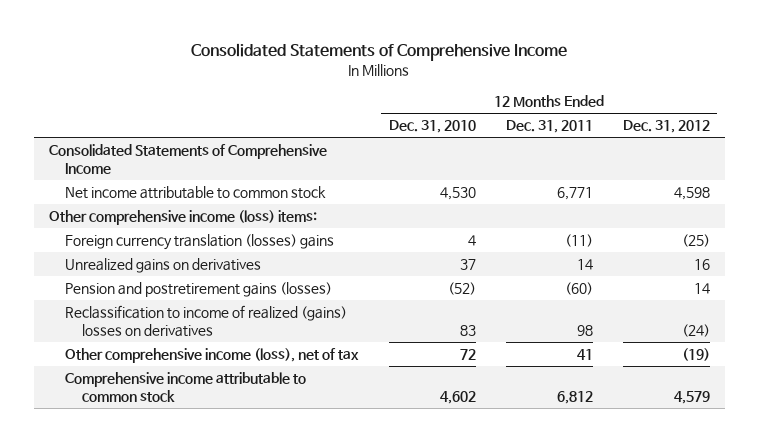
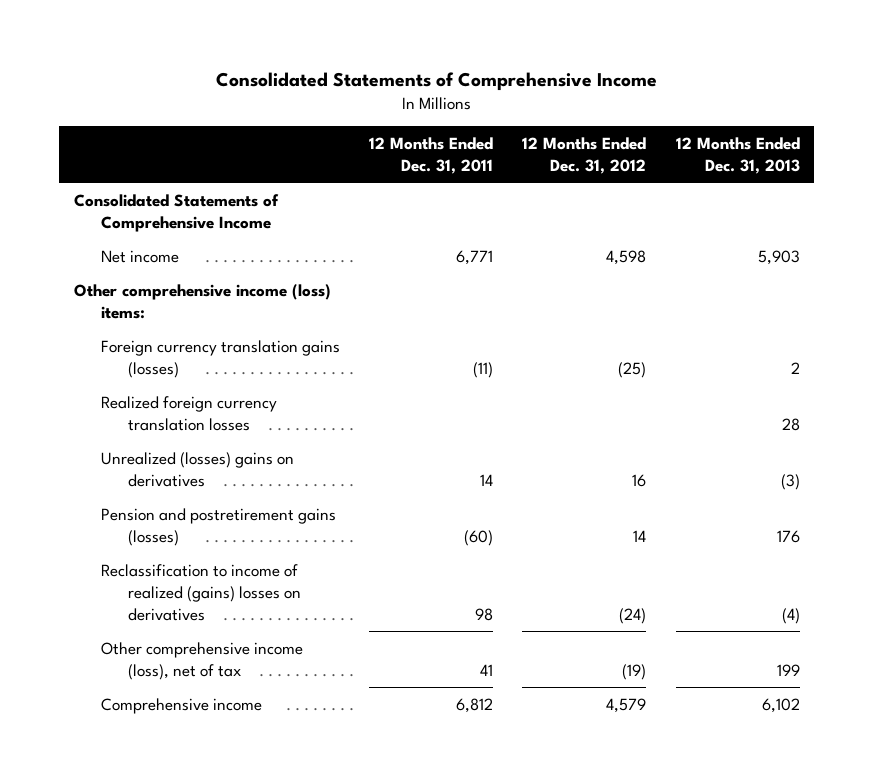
[388,120,476,134] Dec. 31, 2010 -> none
none -> [675,136,800,174] 12 Months Ended Dec. 31, 2013
[65,186,327,200] Net income attributable to common stock -> [100,249,179,263] Net income
[65,234,335,251] Foreign currency translation (losses) gains -> [100,339,340,378] Foreign currency translation gains (losses)
none -> [100,395,277,431] Realized foreign currency translation losses
[65,258,262,274] Unrealized gains on derivatives -> [100,451,294,487] Unrealized (losses) gains on derivatives
[65,372,307,403] Comprehensive income attributable to common stock -> [100,697,262,714] Comprehensive income

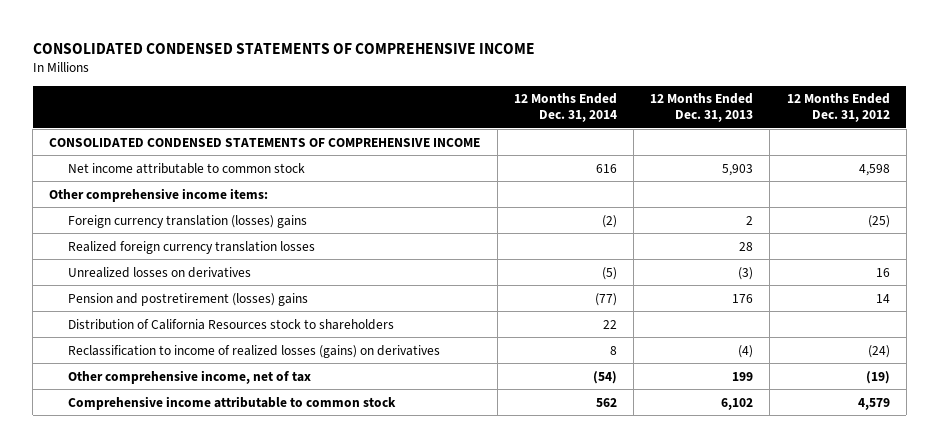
[215,71,657,91] Consolidated Statements of Comprehensive Income -> [32,42,535,54] CONSOLIDATED CONDENSED STATEMENTS OF COMPREHENSIVE INCOME
[369,136,494,174] 12 Months Ended Dec. 31, 2011 -> none
none -> [513,93,617,123] 12 Months Ended Dec. 31, 2014
[73,193,279,232] Consolidated Statements of Comprehensive Income -> [49,137,481,147] CONSOLIDATED CONDENSED STATEMENTS OF COMPREHENSIVE INCOME
[100,249,179,263] Net income -> [67,162,305,174] Net income attributable to common stock
[73,283,331,319] Other comprehensive income (loss) items: -> [49,187,269,202] Other comprehensive income items:
[100,339,340,378] Foreign currency translation gains (losses) -> [67,214,307,228] Foreign currency translation (losses) gains
[100,451,294,487] Unrealized (losses) gains on derivatives -> [67,266,251,278] Unrealized losses on derivatives
[100,507,336,546] Pension and postretirement gains (losses) -> [67,292,308,306] Pension and postretirement (losses) gains
none -> [67,318,394,330] Distribution of California Resources stock to shareholders
[100,563,301,621] Reclassification to income of realized (gains) losses on derivatives -> [67,344,440,358] Reclassification to income of realized losses (gains) on derivatives
[100,641,303,680] Other comprehensive income (loss), net of tax -> [67,369,311,384] Other comprehensive income, net of tax
[100,697,262,714] Comprehensive income -> [67,395,396,410] Comprehensive income attributable to common stock

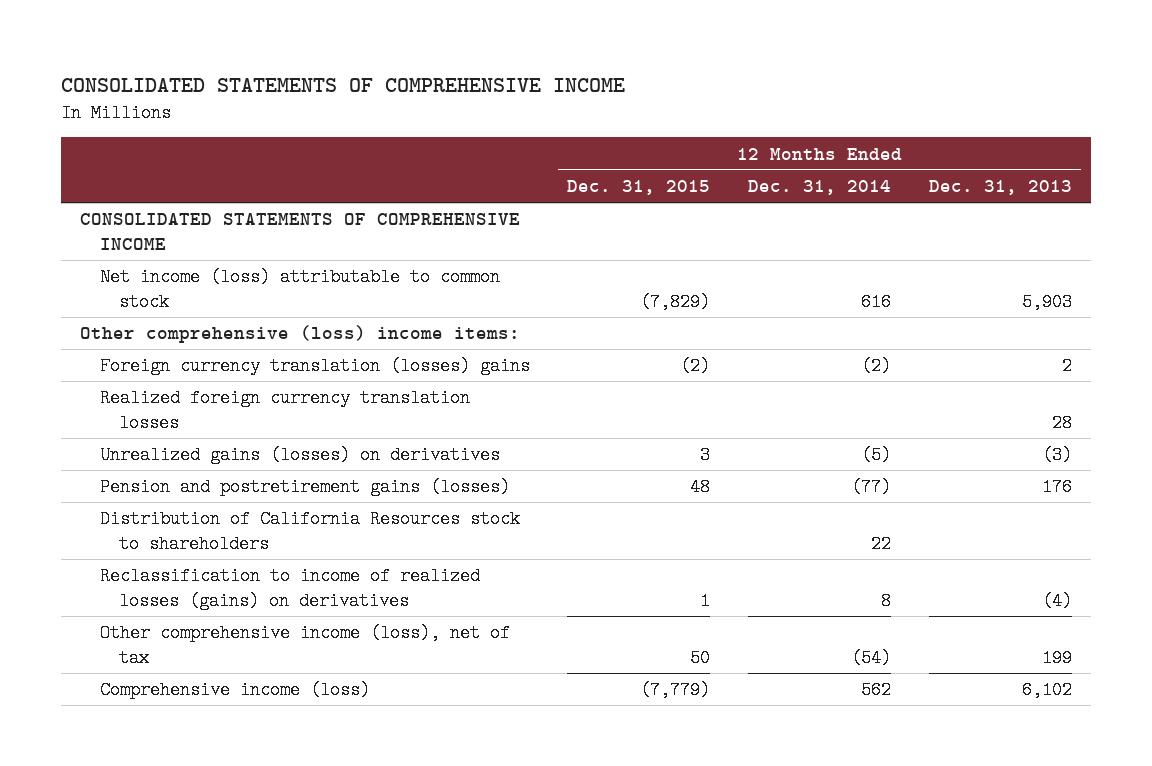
[32,42,535,54] CONSOLIDATED CONDENSED STATEMENTS OF COMPREHENSIVE INCOME -> [61,77,626,92] CONSOLIDATED STATEMENTS OF COMPREHENSIVE INCOME
[786,93,890,123] 12 Months Ended Dec. 31, 2012 -> none
none -> [567,180,711,196] Dec. 31, 2015
[49,137,481,147] CONSOLIDATED CONDENSED STATEMENTS OF COMPREHENSIVE INCOME -> [80,213,521,251] CONSOLIDATED STATEMENTS OF COMPREHENSIVE INCOME
[67,162,305,174] Net income attributable to common stock -> [99,268,500,312] Net income (loss) attributable to common stock
[49,187,269,202] Other comprehensive income items: -> [80,325,521,344] Other comprehensive (loss) income items:
[67,266,251,278] Unrealized losses on derivatives -> [99,446,500,465] Unrealized gains (losses) on derivatives
[67,292,308,306] Pension and postretirement (losses) gains -> [99,478,510,497] Pension and postretirement gains (losses)
[67,369,311,384] Other comprehensive income, net of tax -> [99,624,510,668] Other comprehensive income (loss), net of tax
[67,395,396,410] Comprehensive income attributable to common stock -> [99,681,370,700] Comprehensive income (loss)

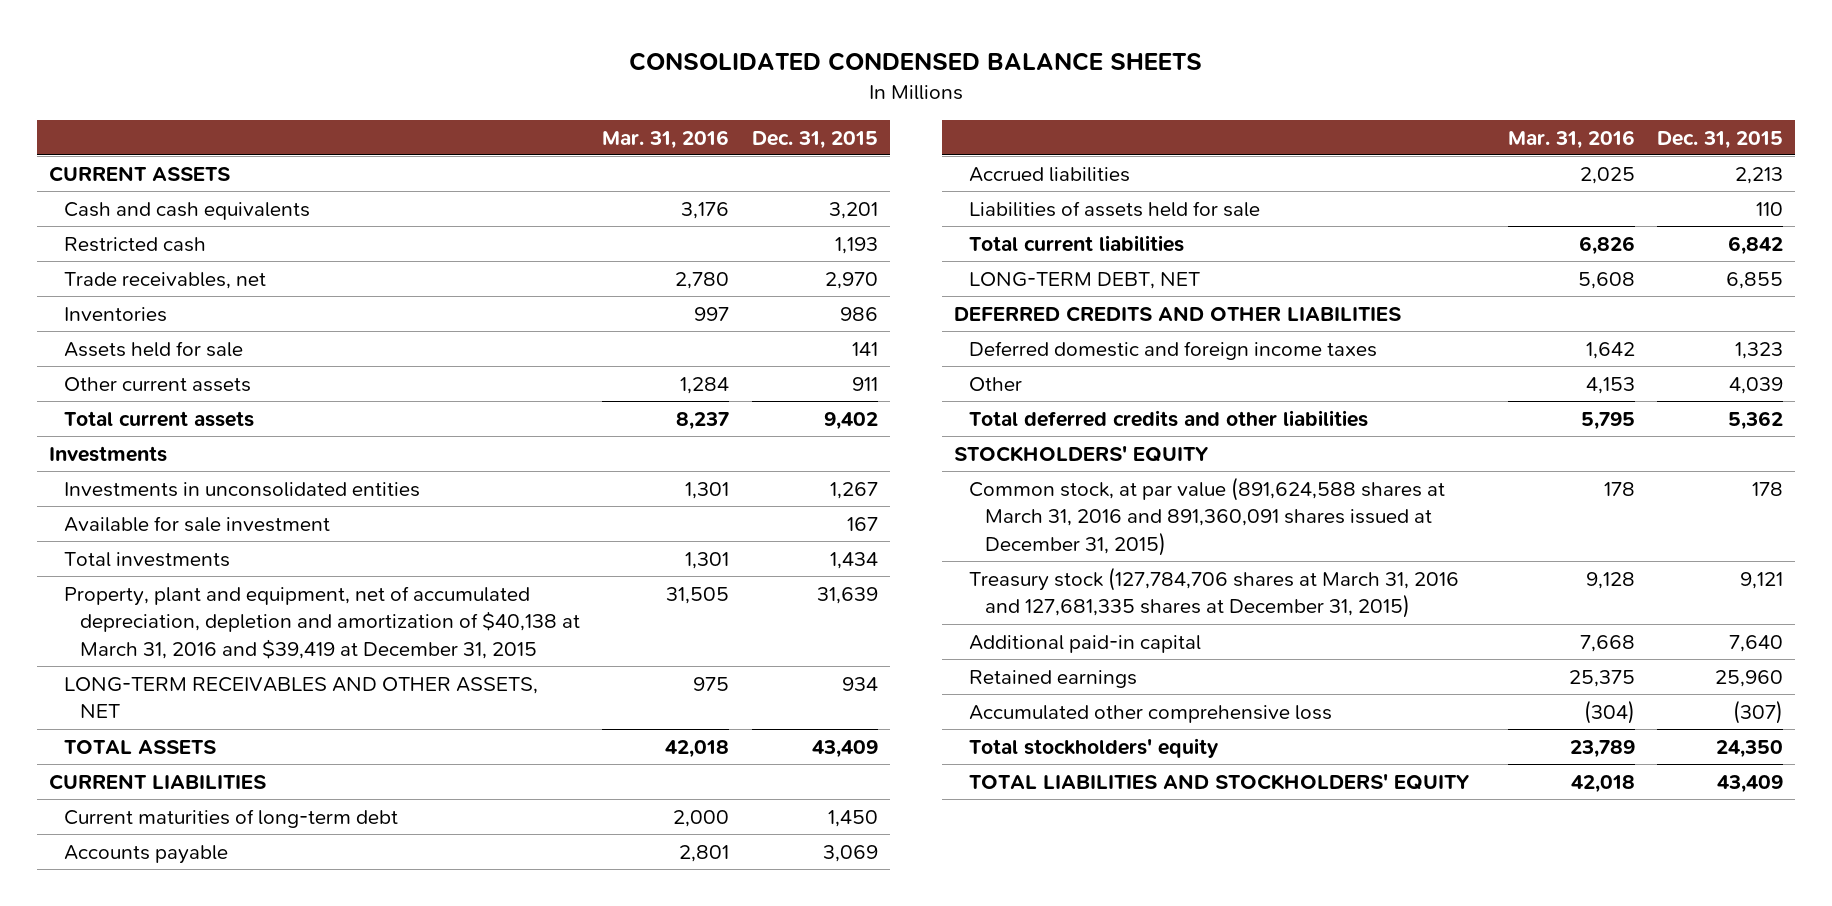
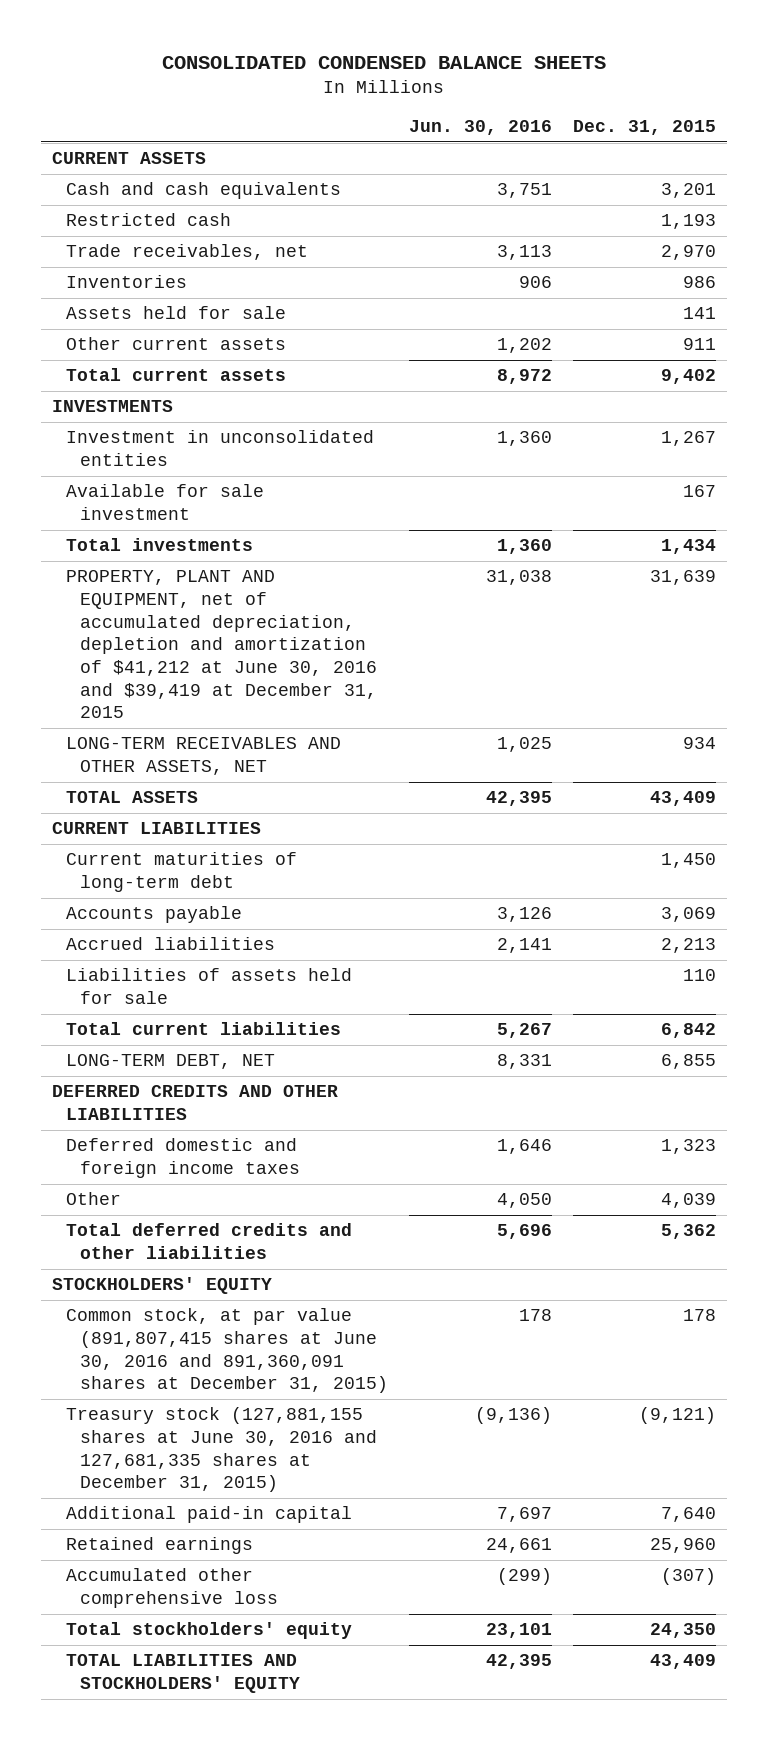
[602,129,730,149] Mar. 31, 2016 -> none
none -> [409,119,553,135] Jun. 30, 2016
[48,445,167,462] Investments -> [51,400,173,413] INVESTMENTS
[64,481,421,497] Investments in unconsolidated entities -> [65,430,374,467] Investment in unconsolidated entities
[64,585,580,659] Property, plant and equipment, net of accumulated depreciation, depletion and amortization of $40,138 at March 31, 2016 and $39,419 at December 31, 2015 -> [65,570,378,719] PROPERTY, PLANT AND EQUIPMENT, net of accumulated depreciation, depletion and amortization of $41,212 at June 30, 2016 and $39,419 at December 31, 2015
[969,476,1446,556] Common stock, at par value (891,624,588 shares at March 31, 2016 and 891,360,091 shares issued at December 31, 2015) -> [65,1308,389,1394] Common stock, at par value (891,807,415 shares at June 30, 2016 and 891,360,091 shares at December 31, 2015)
[969,566,1460,619] Treasury stock (127,784,706 shares at March 31, 2016 and 127,681,335 shares at December 31, 2015) -> [65,1407,378,1493] Treasury stock (127,881,155 shares at June 30, 2016 and 127,681,335 shares at December 31, 2015)
[1740,571,1784,589] 9,121 -> [639,1407,717,1425] (9,121)

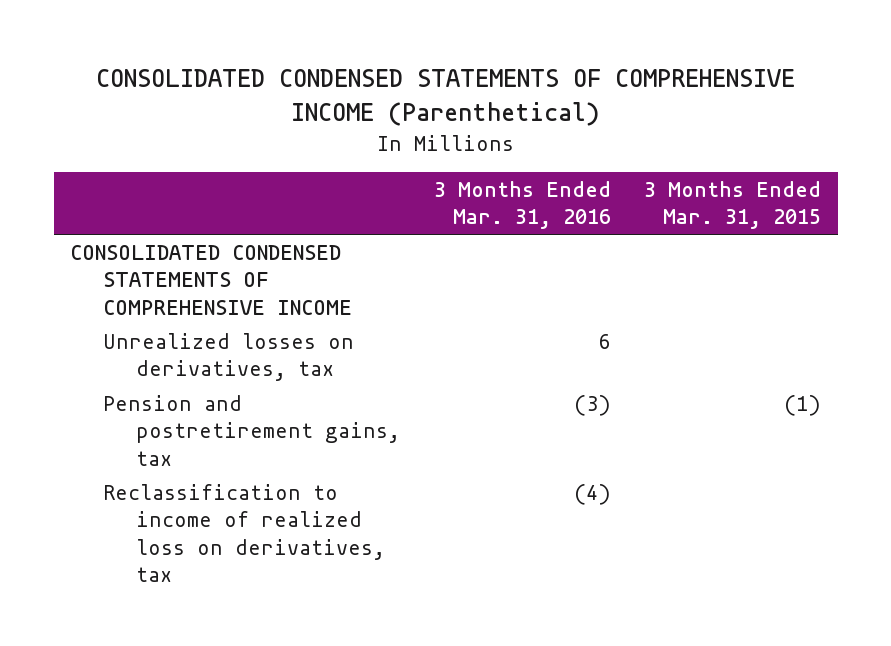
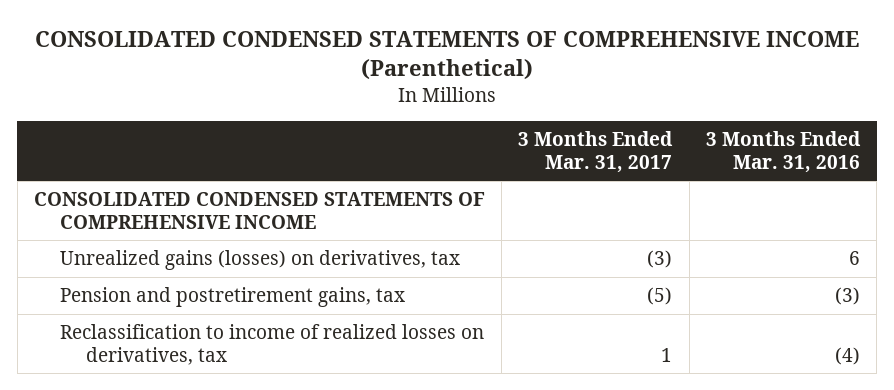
[643,180,821,230] 3 Months Ended Mar. 31, 2015 -> none
none -> [518,131,674,173] 3 Months Ended Mar. 31, 2017
[103,332,355,382] Unrealized losses on derivatives, tax -> [59,250,460,271] Unrealized gains (losses) on derivatives, tax
[103,483,386,583] Reclassification to income of realized loss on derivatives, tax -> [59,324,484,365] Reclassification to income of realized losses on derivatives, tax

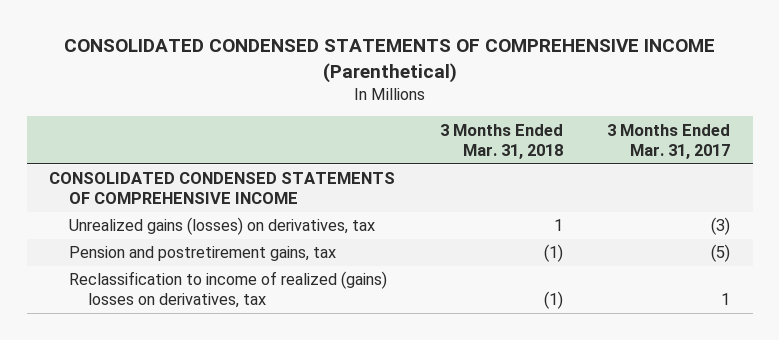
[706,131,862,173] 3 Months Ended Mar. 31, 2016 -> none
none -> [439,123,563,159] 3 Months Ended Mar. 31, 2018
[59,324,484,365] Reclassification to income of realized losses on derivatives, tax -> [68,271,387,309] Reclassification to income of realized (gains) losses on derivatives, tax

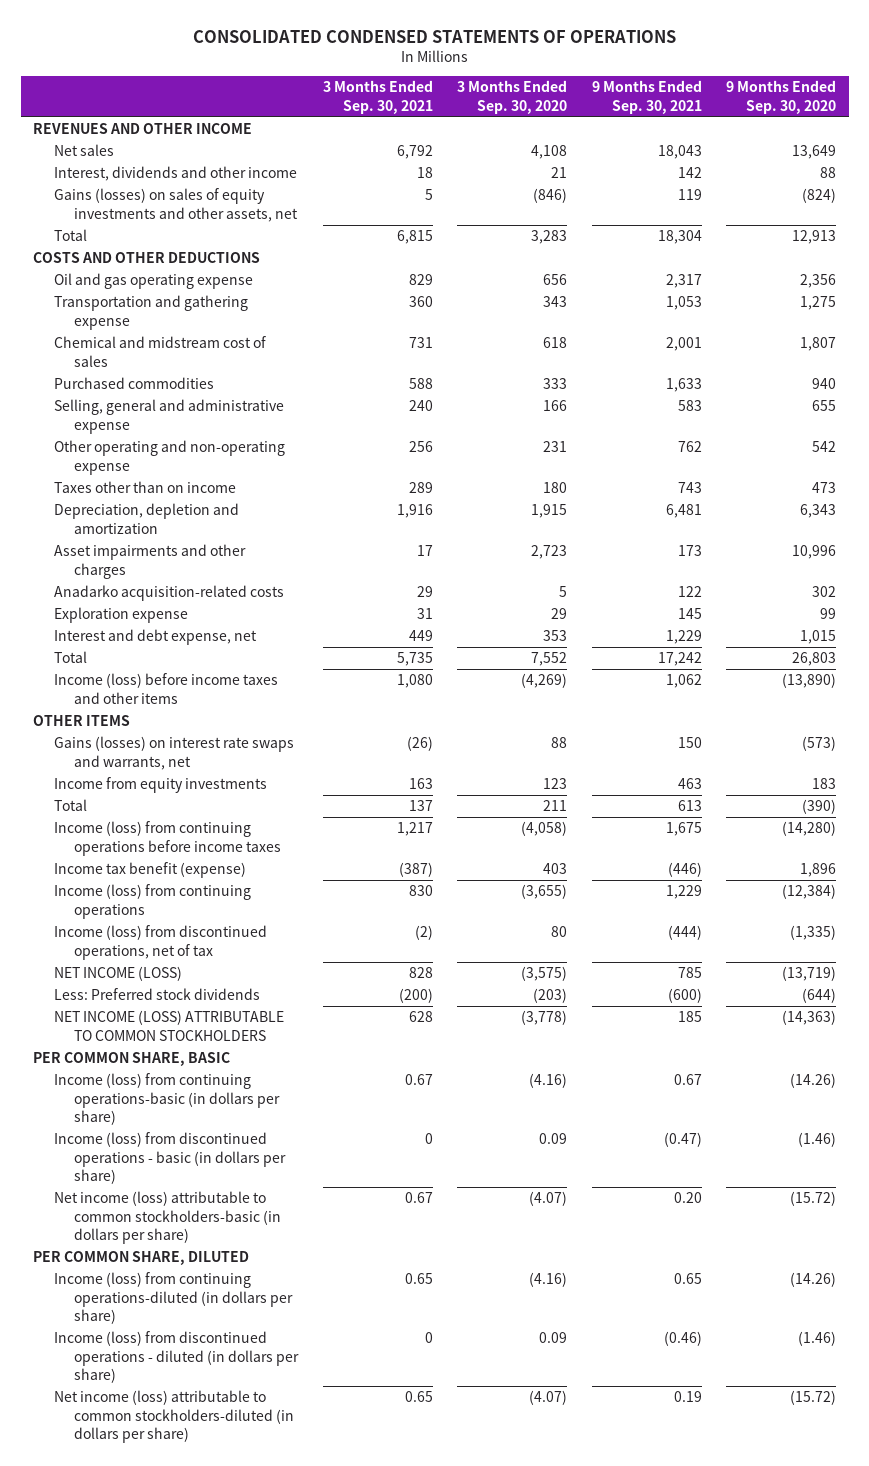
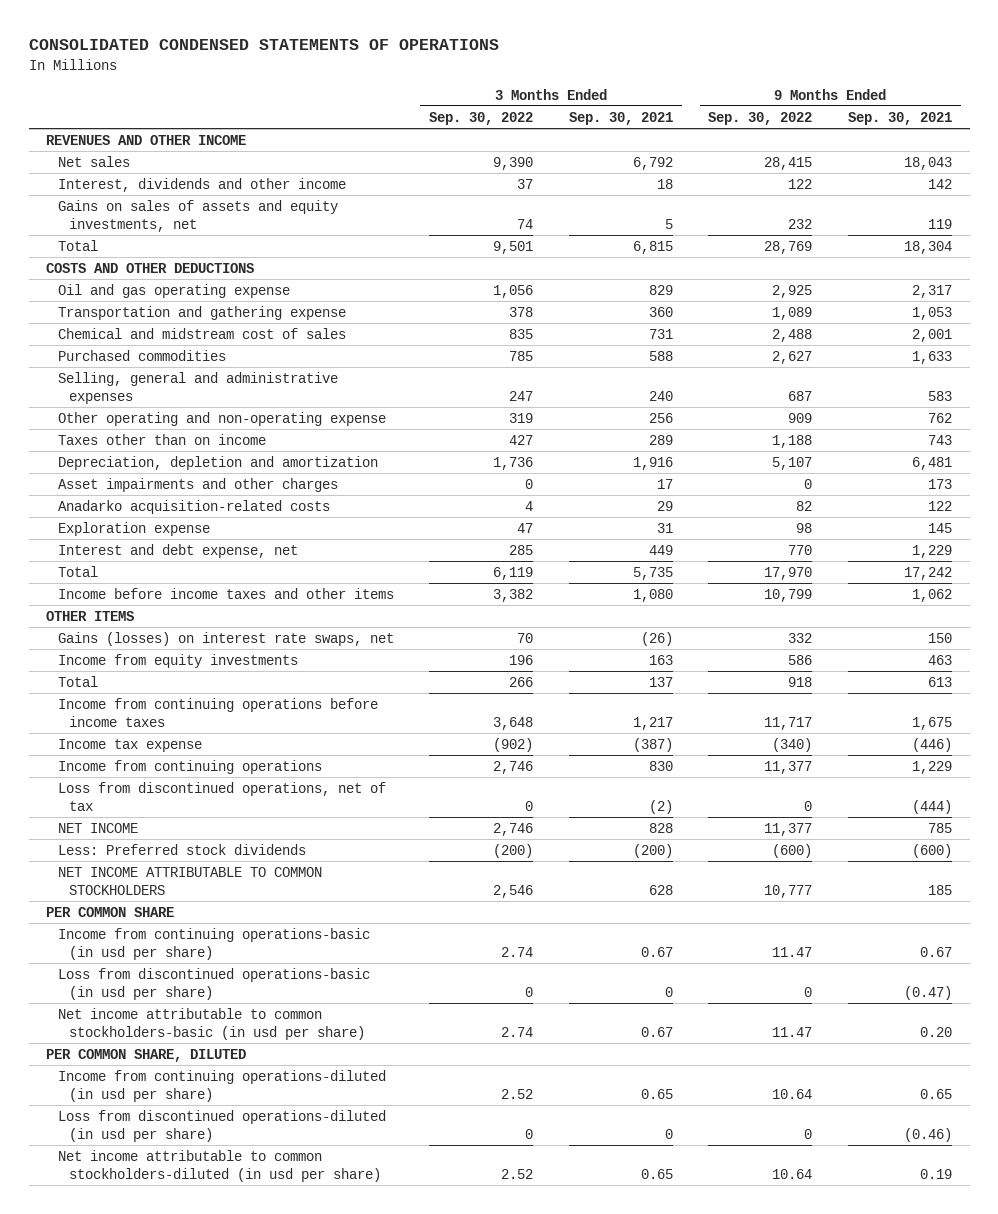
[457,80,568,114] 3 Months Ended Sep. 30, 2020 -> none
[726,80,837,114] 9 Months Ended Sep. 30, 2020 -> none
none -> [429,111,534,125] Sep. 30, 2022
none -> [708,111,813,125] Sep. 30, 2022
[53,188,298,222] Gains (losses) on sales of equity investments and other assets, net -> [57,199,338,232] Gains on sales of assets and equity investments, net
[53,399,284,434] Selling, general and administrative expense -> [57,371,338,404] Selling, general and administrative expenses
[53,673,278,704] Income (loss) before income taxes and other items -> [57,587,394,599] Income before income taxes and other items
[53,736,294,770] Gains (losses) on interest rate swaps and warrants, net -> [57,631,394,646] Gains (losses) on interest rate swaps, net
[53,821,281,856] Income (loss) from continuing operations before income taxes -> [57,697,378,727] Income from continuing operations before income taxes
[53,862,246,879] Income tax benefit (expense) -> [57,738,202,752] Income tax expense
[53,884,251,919] Income (loss) from continuing operations -> [57,759,322,774] Income from continuing operations
[53,925,267,960] Income (loss) from discontinued operations, net of tax -> [57,781,386,811] Loss from discontinued operations, net of tax
[53,966,182,982] NET INCOME (LOSS) -> [57,822,138,833] NET INCOME
[53,1010,284,1041] NET INCOME (LOSS) ATTRIBUTABLE TO COMMON STOCKHOLDERS -> [57,866,322,895] NET INCOME ATTRIBUTABLE TO COMMON STOCKHOLDERS
[33,1052,231,1067] PER COMMON SHARE, BASIC -> [46,906,175,917] PER COMMON SHARE
[53,1073,280,1125] Income (loss) from continuing operations-basic (in dollars per share) -> [57,927,370,960] Income from continuing operations-basic (in usd per share)
[53,1132,286,1184] Income (loss) from discontinued operations - basic (in dollars per share) -> [57,967,370,1000] Loss from discontinued operations-basic (in usd per share)
[53,1191,281,1244] Net income (loss) attributable to common stockholders-basic (in dollars per share) -> [57,1007,365,1040] Net income attributable to common stockholders-basic (in usd per share)
[53,1272,293,1324] Income (loss) from continuing operations-diluted (in dollars per share) -> [57,1069,386,1102] Income from continuing operations-diluted (in usd per share)
[53,1331,299,1383] Income (loss) from discontinued operations - diluted (in dollars per share) -> [57,1109,386,1142] Loss from discontinued operations-diluted (in usd per share)
[53,1390,294,1443] Net income (loss) attributable to common stockholders-diluted (in dollars per share) -> [57,1149,381,1182] Net income attributable to common stockholders-diluted (in usd per share)

